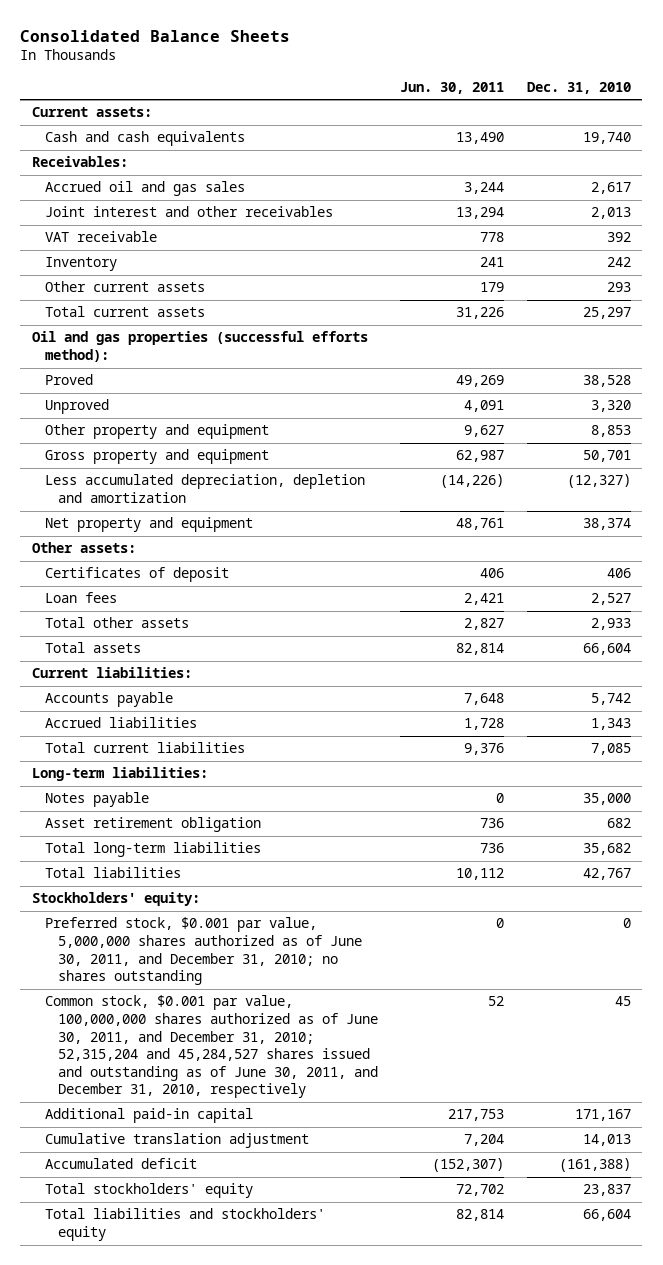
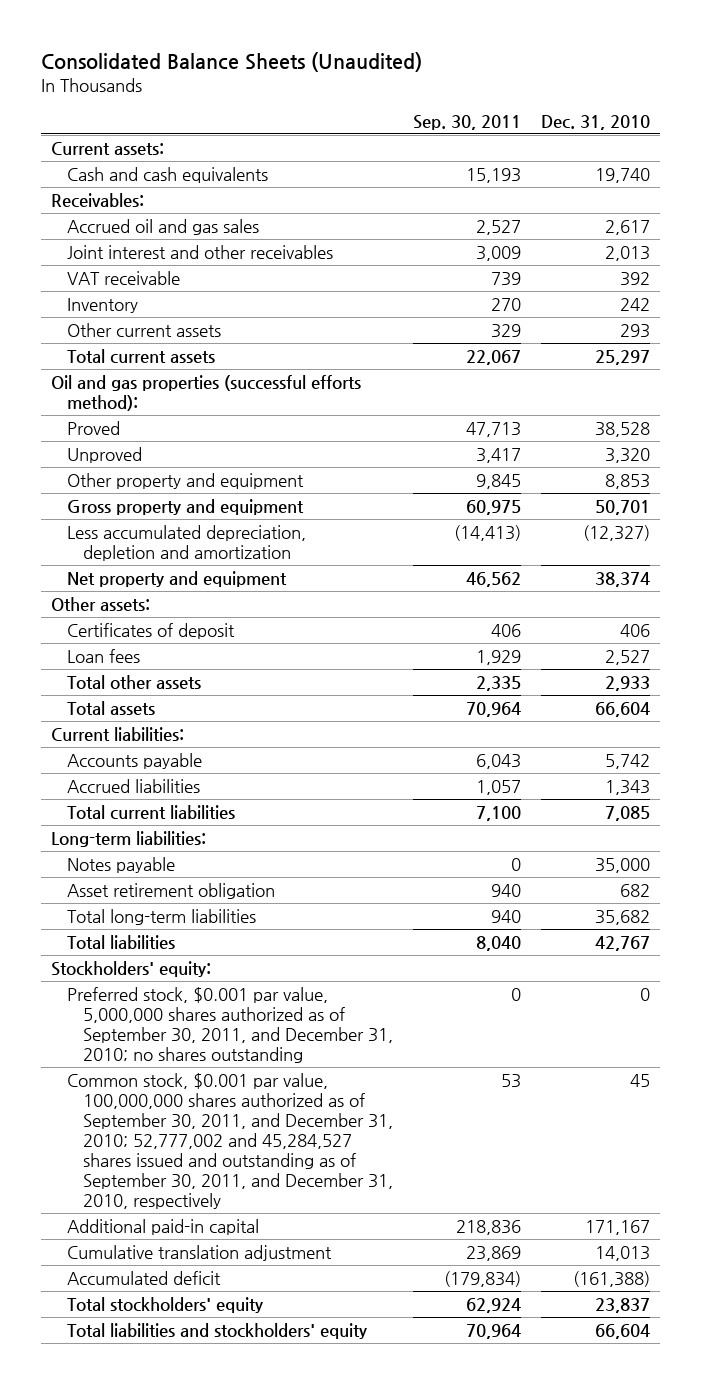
[20,29,291,42] Consolidated Balance Sheets -> [40,51,422,72] Consolidated Balance Sheets (Unaudited)
[400,81,505,94] Jun. 30, 2011 -> none
none -> [412,114,521,130] Sep. 30, 2011
[44,917,362,986] Preferred stock, $0.001 par value, 5,000,000 shares authorized as of June 30, 2011, and December 31, 2010; no shares outstanding -> [66,986,394,1064] Preferred stock, $0.001 par value, 5,000,000 shares authorized as of September 30, 2011, and December 31, 2010; no shares outstanding
[44,995,378,1099] Common stock, $0.001 par value, 100,000,000 shares authorized as of June 30, 2011, and December 31, 2010; 52,315,204 and 45,284,527 shares issued and outstanding as of June 30, 2011, and December 31, 2010, respectively -> [66,1072,394,1210] Common stock, $0.001 par value, 100,000,000 shares authorized as of September 30, 2011, and December 31, 2010; 52,777,002 and 45,284,527 shares issued and outstanding as of September 30, 2011, and December 31, 2010, respectively

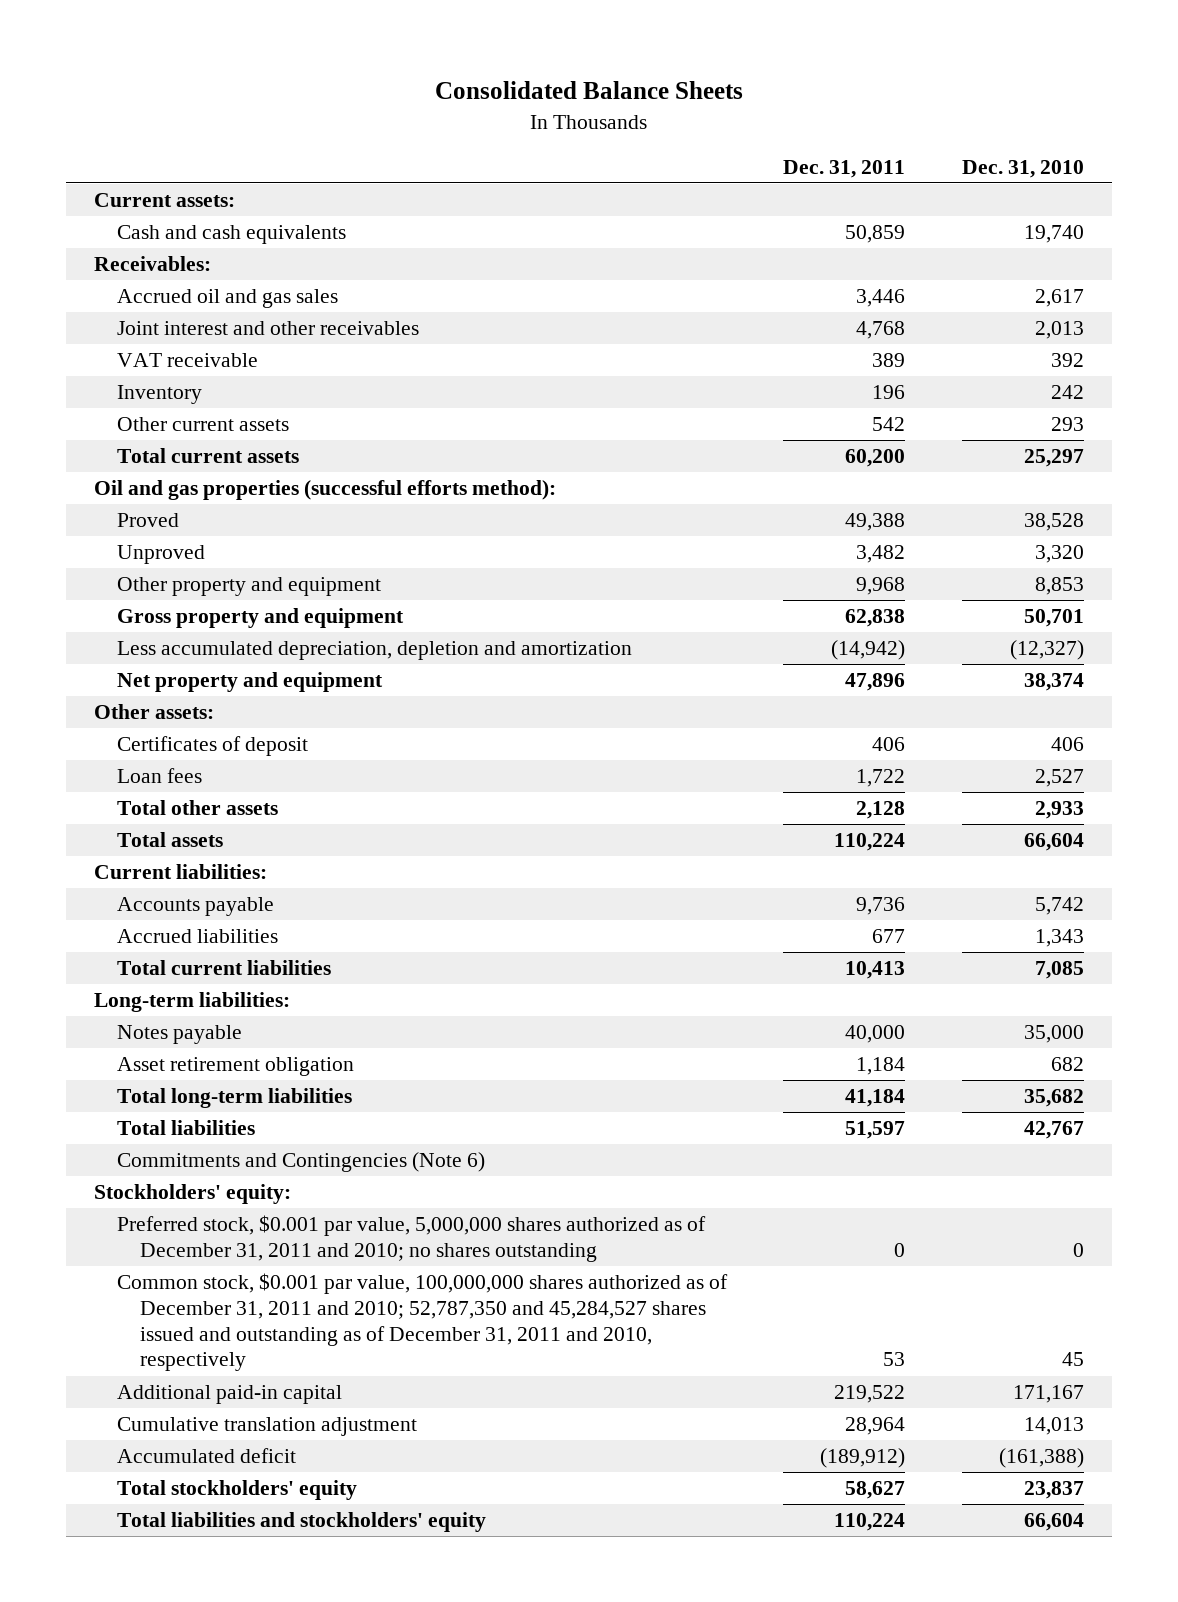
[40,51,422,72] Consolidated Balance Sheets (Unaudited) -> [434,81,743,100] Consolidated Balance Sheets
[412,114,521,130] Sep. 30, 2011 -> none
none -> [783,159,906,178] Dec. 31, 2011
none -> [117,1152,486,1173] Commitments and Contingencies (Note 6)
[66,986,394,1064] Preferred stock, $0.001 par value, 5,000,000 shares authorized as of September 30, 2011, and December 31, 2010; no shares outstanding -> [117,1215,707,1262] Preferred stock, $0.001 par value, 5,000,000 shares authorized as of December 31, 2011 and 2010; no shares outstanding
[66,1072,394,1210] Common stock, $0.001 par value, 100,000,000 shares authorized as of September 30, 2011, and December 31, 2010; 52,777,002 and 45,284,527 shares issued and outstanding as of September 30, 2011, and December 31, 2010, respectively -> [117,1273,729,1372] Common stock, $0.001 par value, 100,000,000 shares authorized as of December 31, 2011 and 2010; 52,787,350 and 45,284,527 shares issued and outstanding as of December 31, 2011 and 2010, respectively

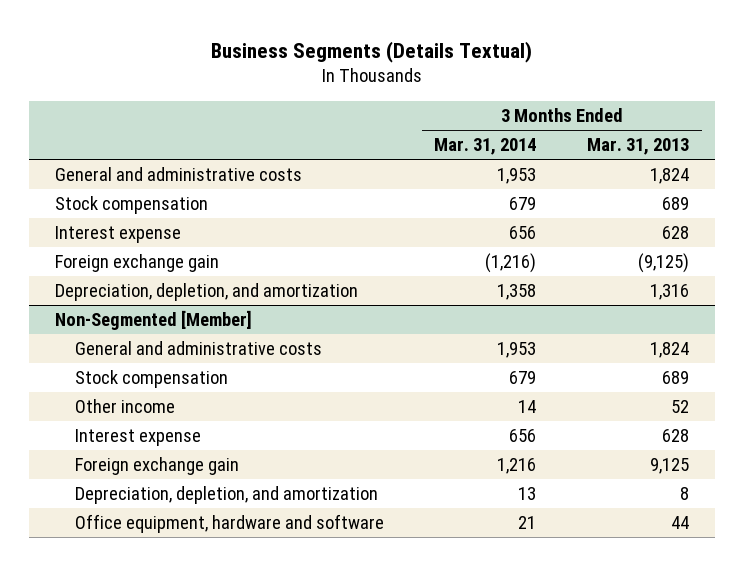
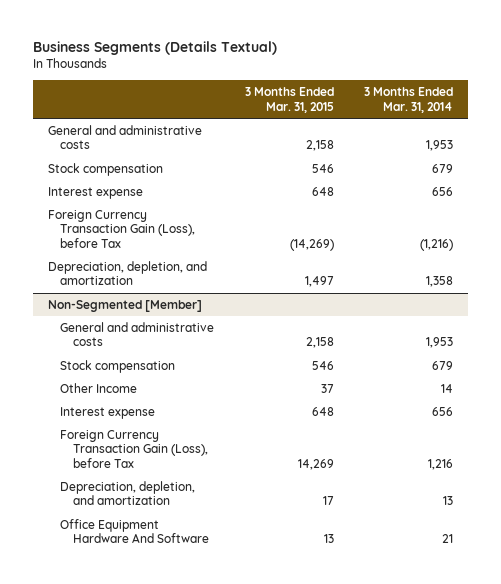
[587,138,690,156] Mar. 31, 2013 -> none
none -> [244,87,334,113] 3 Months Ended Mar. 31, 2015
[54,254,219,273] Foreign exchange gain -> [47,209,196,249] Foreign Currency Transaction Gain (Loss), before Tax
[74,399,175,414] Other income -> [60,382,138,393] Other Income
[74,457,239,476] Foreign exchange gain -> [60,429,209,469] Foreign Currency Transaction Gain (Loss), before Tax
[74,514,384,534] Office equipment, hardware and software -> [60,518,210,544] Office Equipment Hardware And Software

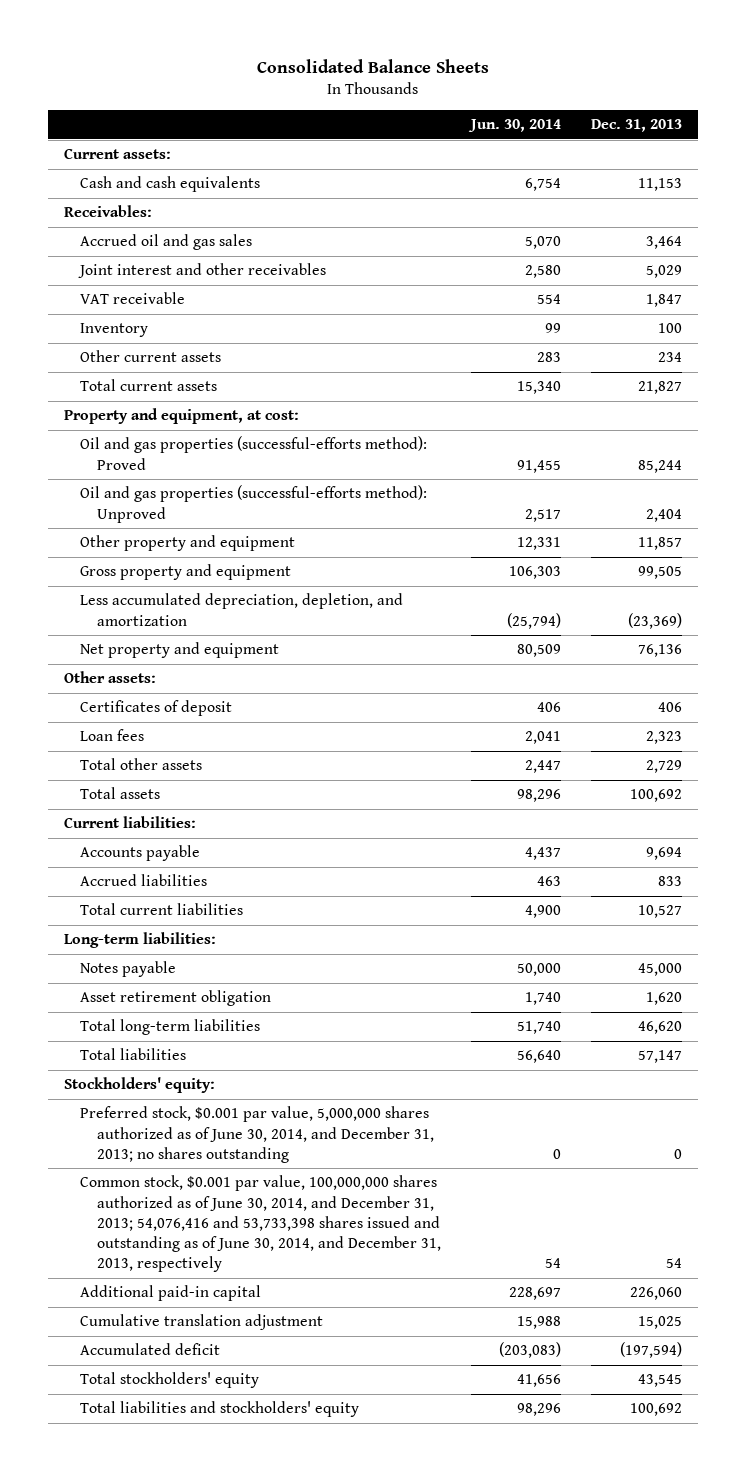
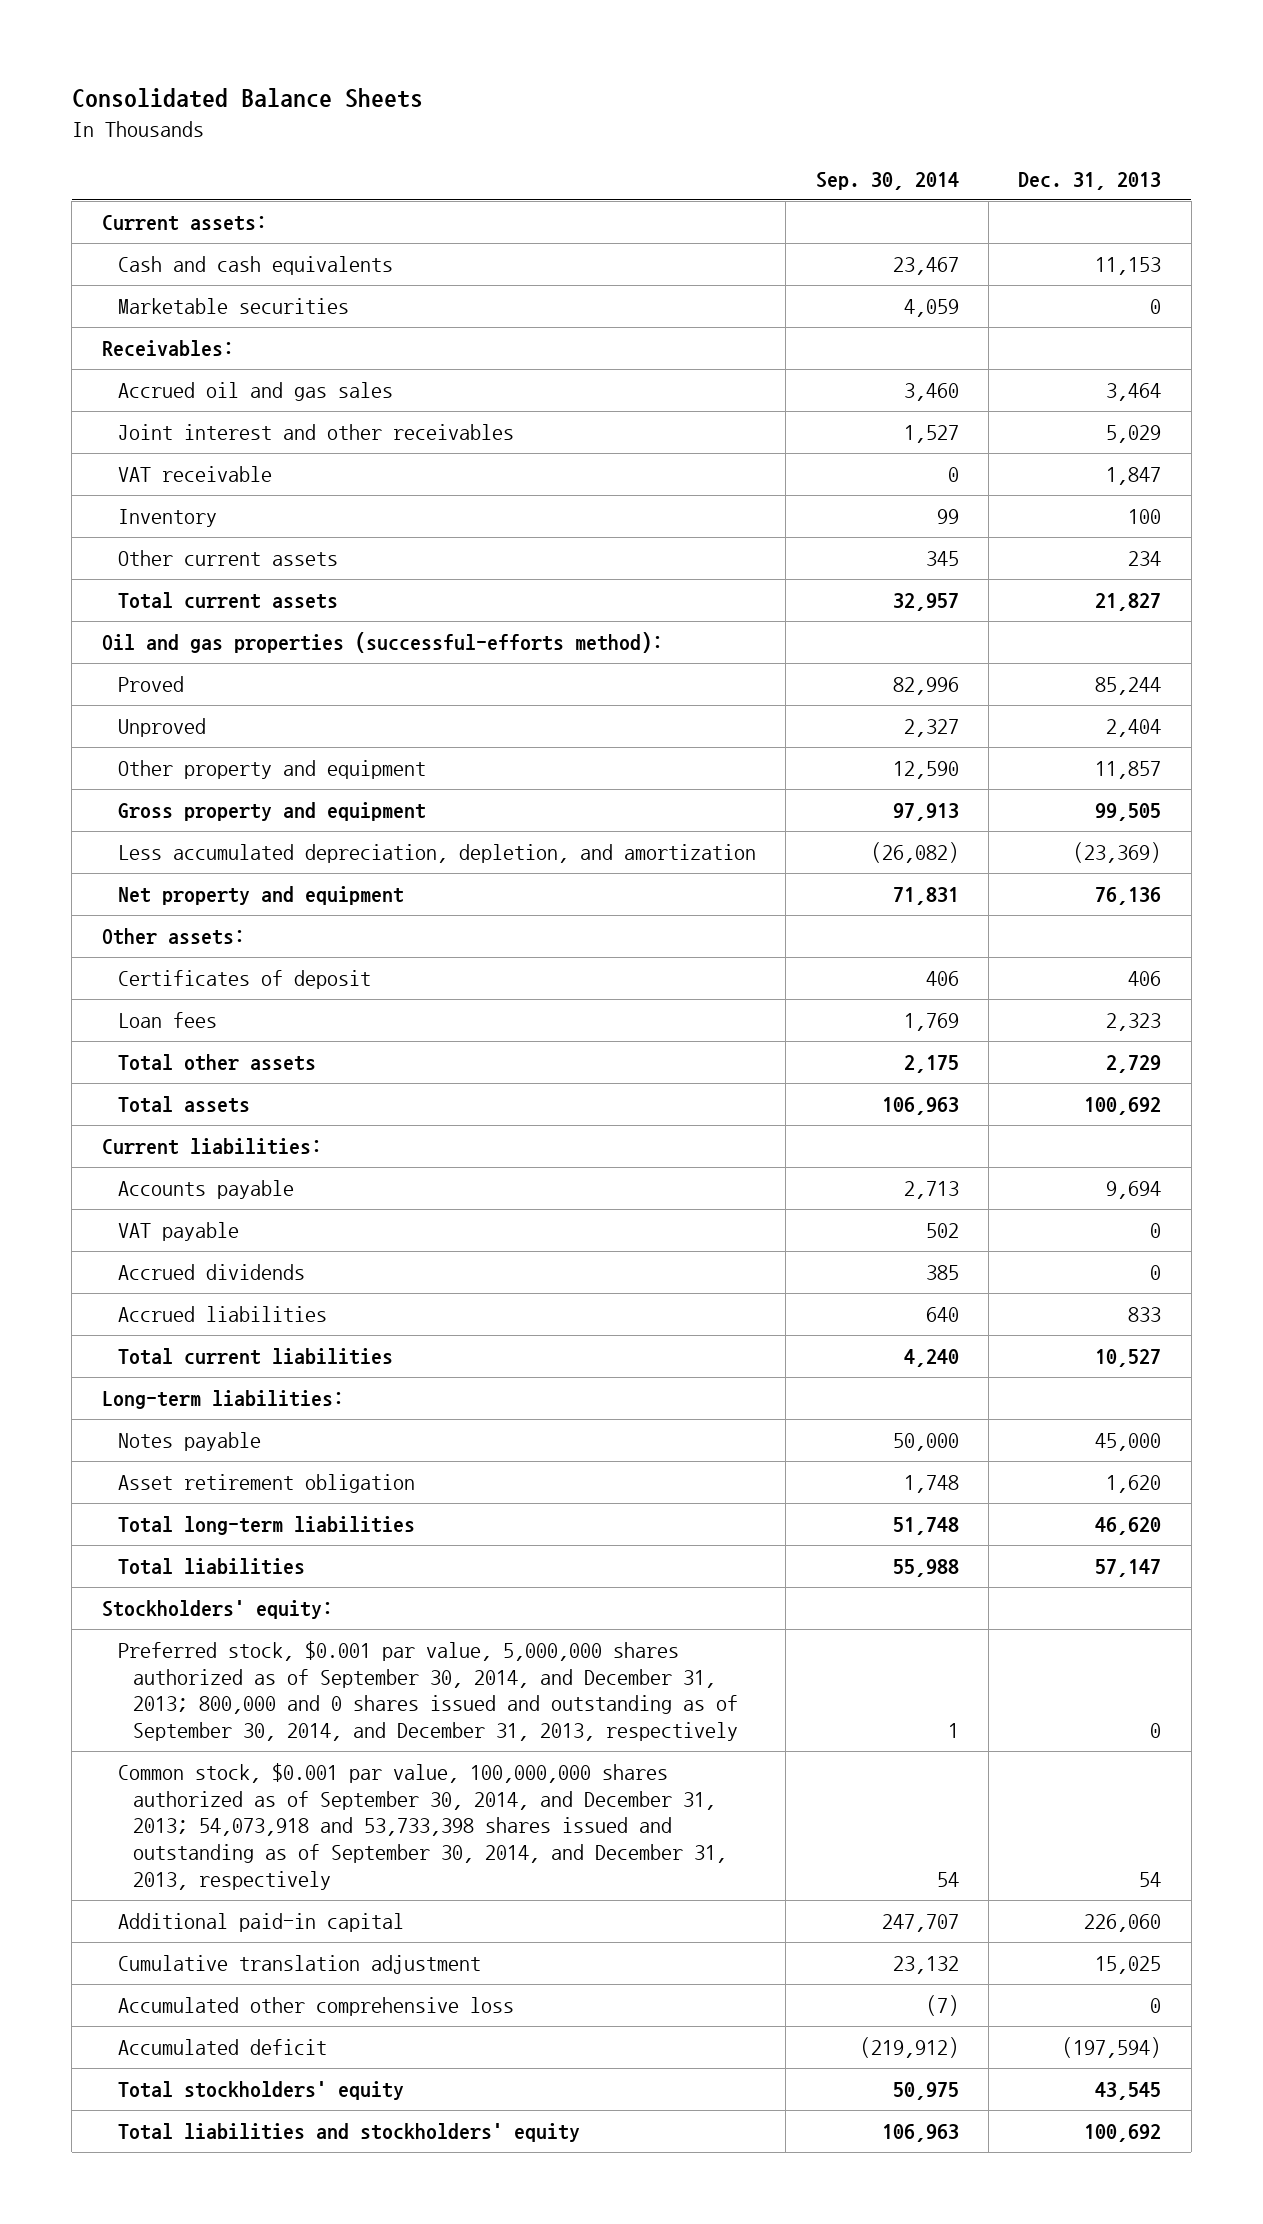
[468,119,562,133] Jun. 30, 2014 -> none
none -> [815,172,959,191] Sep. 30, 2014
none -> [117,298,349,315] Marketable securities
[63,408,299,425] Property and equipment, at cost: -> none
none -> [101,632,663,654] Oil and gas properties (successful-efforts method):
[80,436,428,470] Oil and gas properties (successful-efforts method): Proved -> [117,676,184,693] Proved
[80,485,428,523] Oil and gas properties (successful-efforts method): Unproved -> [117,718,206,738] Unproved
none -> [117,1222,239,1242] VAT payable
none -> [117,1264,305,1281] Accrued dividends
[80,1106,434,1163] Preferred stock, $0.001 par value, 5,000,000 shares authorized as of June 30, 2014, and December 31, 2013; no shares outstanding -> [117,1641,739,1742] Preferred stock, $0.001 par value, 5,000,000 shares authorized as of September 30, 2014, and December 31, 2013; 800,000 and 0 shares issued and outstanding as of September 30, 2014, and December 31, 2013, respectively
[80,1175,441,1273] Common stock, $0.001 par value, 100,000,000 shares authorized as of June 30, 2014, and December 31, 2013; 54,076,416 and 53,733,398 shares issued and outstanding as of June 30, 2014, and December 31, 2013, respectively -> [117,1763,728,1890] Common stock, $0.001 par value, 100,000,000 shares authorized as of September 30, 2014, and December 31, 2013; 54,073,918 and 53,733,398 shares issued and outstanding as of September 30, 2014, and December 31, 2013, respectively
none -> [117,1997,514,2017] Accumulated other comprehensive loss

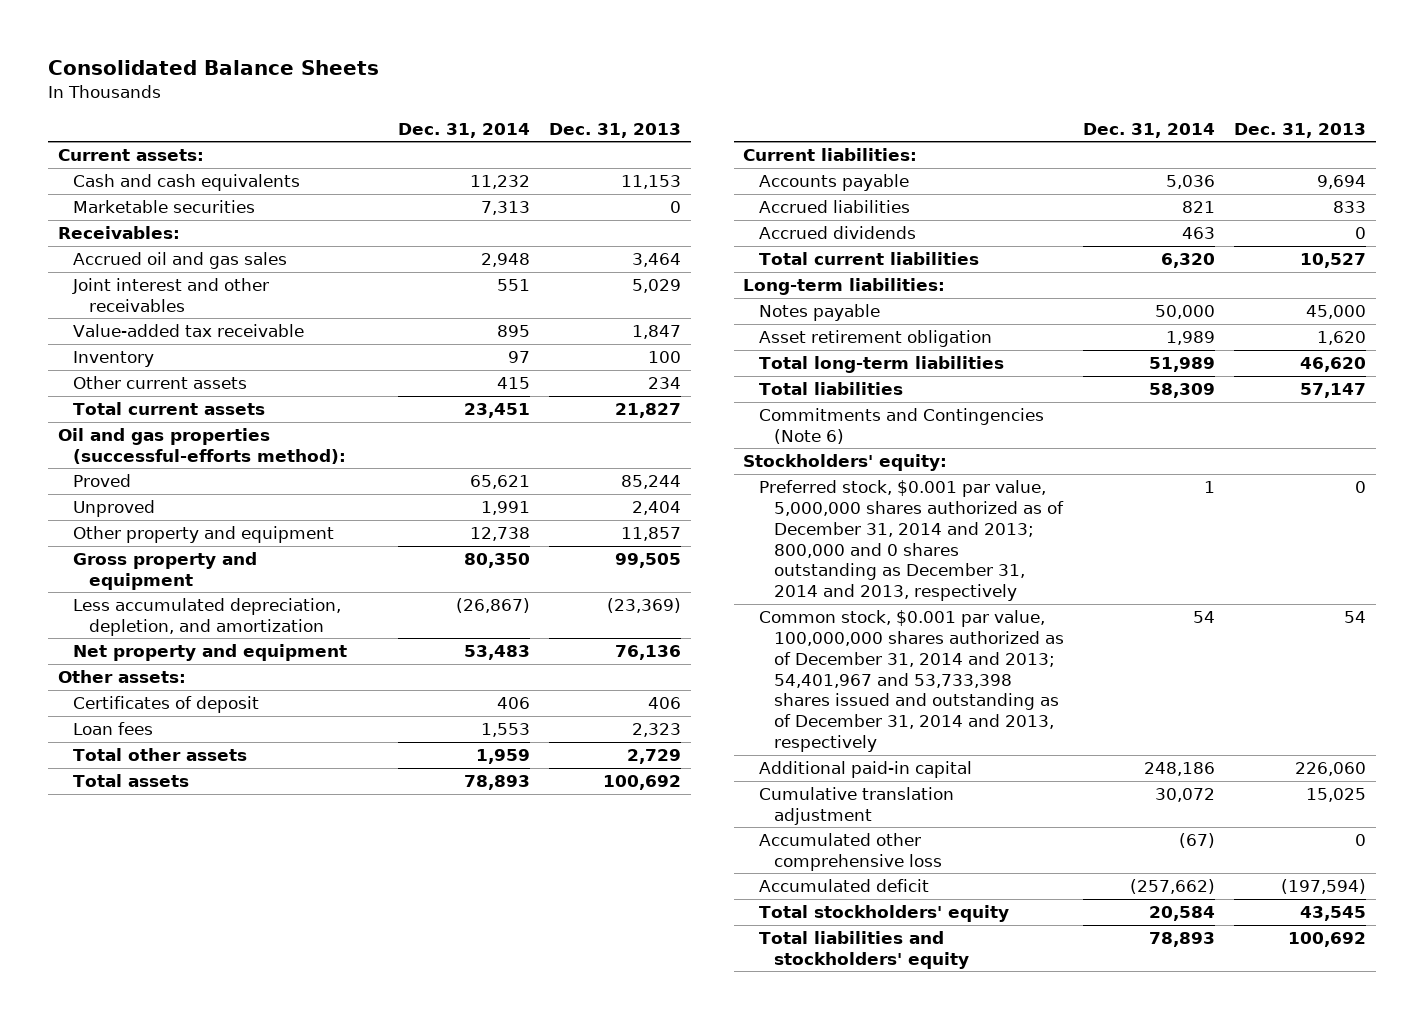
[815,172,959,191] Sep. 30, 2014 -> none
none -> [398,122,531,138] Dec. 31, 2014
[117,466,272,483] VAT receivable -> [73,324,305,338] Value-added tax receivable
[117,1222,239,1242] VAT payable -> none
[117,1264,305,1281] Accrued dividends -> [758,226,916,240] Accrued dividends
none -> [758,408,1044,444] Commitments and Contingencies (Note 6)
[117,1641,739,1742] Preferred stock, $0.001 par value, 5,000,000 shares authorized as of September 30, 2014, and December 31, 2013; 800,000 and 0 shares issued and outstanding as of September 30, 2014, and December 31, 2013, respectively -> [758,480,1065,602] Preferred stock, $0.001 par value, 5,000,000 shares authorized as of December 31, 2014 and 2013; 800,000 and 0 shares outstanding as December 31, 2014 and 2013, respectively
[117,1763,728,1890] Common stock, $0.001 par value, 100,000,000 shares authorized as of September 30, 2014, and December 31, 2013; 54,073,918 and 53,733,398 shares issued and outstanding as of September 30, 2014, and December 31, 2013, respectively -> [758,610,1065,753] Common stock, $0.001 par value, 100,000,000 shares authorized as of December 31, 2014 and 2013; 54,401,967 and 53,733,398 shares issued and outstanding as of December 31, 2014 and 2013, respectively

